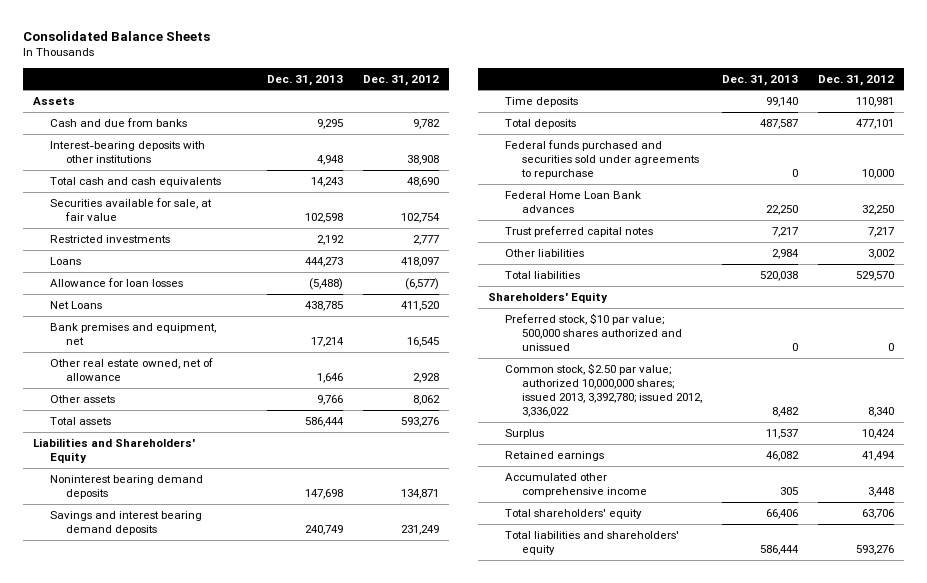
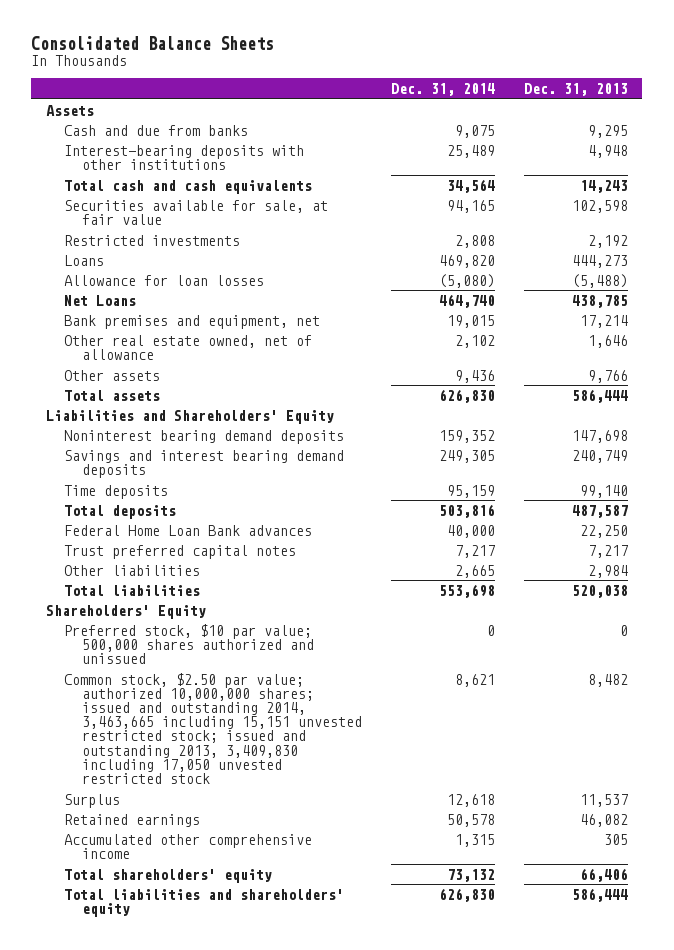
[363,74,440,86] Dec. 31, 2012 -> none
none -> [390,83,495,97] Dec. 31, 2014
[504,139,699,180] Federal funds purchased and securities sold under agreements to repurchase -> none
[504,362,702,418] Common stock, $2.50 par value; authorized 10,000,000 shares; issued 2013, 3,392,780; issued 2012, 3,336,022 -> [63,672,362,784] Common stock, $2.50 par value; authorized 10,000,000 shares; issued and outstanding 2014, 3,463,665 including 15,151 unvested restricted stock; issued and outstanding 2013, 3,409,830 including 17,050 unvested restricted stock

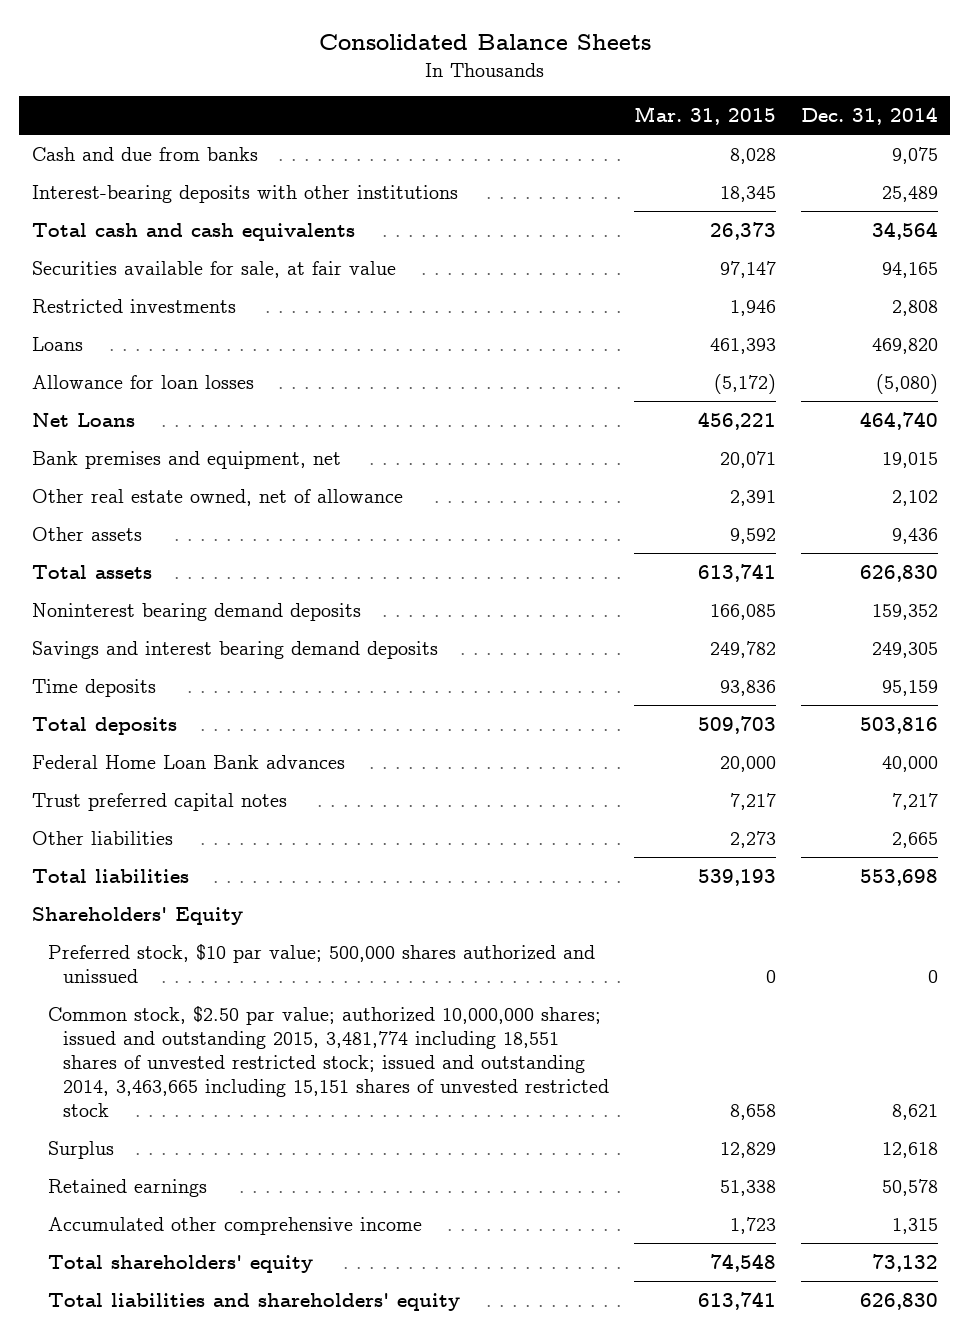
[523,83,628,97] Dec. 31, 2013 -> none
none -> [634,106,777,126] Mar. 31, 2015
[45,104,94,116] Assets -> none
[45,409,334,424] Liabilities and Shareholders' Equity -> none
[63,672,362,784] Common stock, $2.50 par value; authorized 10,000,000 shares; issued and outstanding 2014, 3,463,665 including 15,151 unvested restricted stock; issued and outstanding 2013, 3,409,830 including 17,050 unvested restricted stock -> [47,1005,610,1118] Common stock, $2.50 par value; authorized 10,000,000 shares; issued and outstanding 2015, 3,481,774 including 18,551 shares of unvested restricted stock; issued and outstanding 2014, 3,463,665 including 15,151 shares of unvested restricted stock

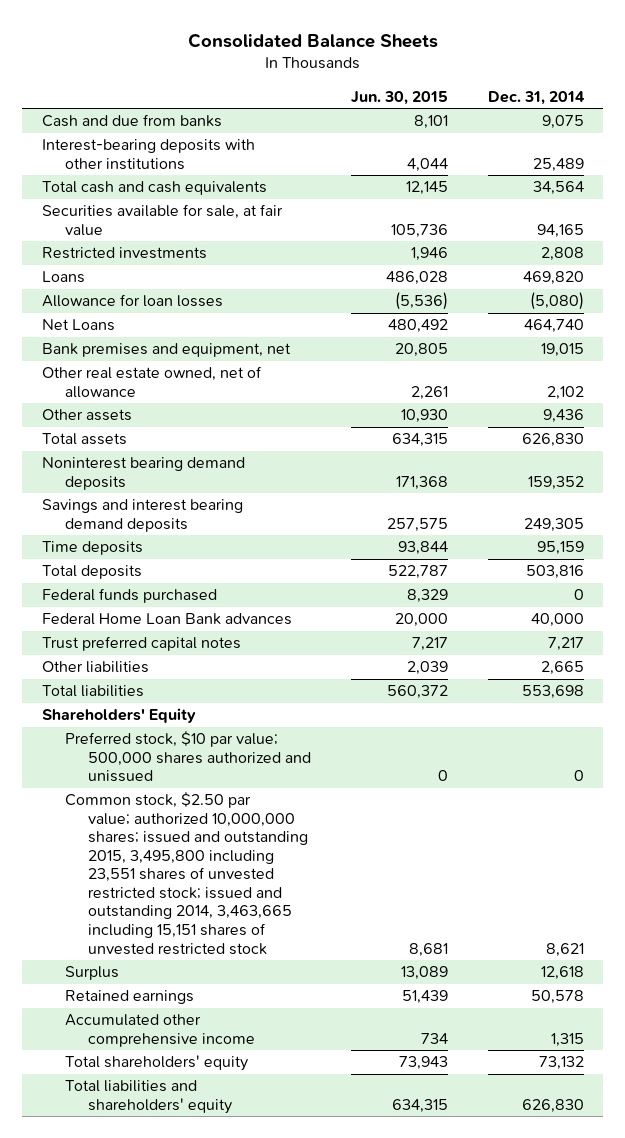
[634,106,777,126] Mar. 31, 2015 -> none
none -> [350,90,448,105] Jun. 30, 2015
none -> [41,588,217,604] Federal funds purchased
[47,1005,610,1118] Common stock, $2.50 par value; authorized 10,000,000 shares; issued and outstanding 2015, 3,481,774 including 18,551 shares of unvested restricted stock; issued and outstanding 2014, 3,463,665 including 15,151 shares of unvested restricted stock -> [64,792,309,955] Common stock, $2.50 par value; authorized 10,000,000 shares; issued and outstanding 2015, 3,495,800 including 23,551 shares of unvested restricted stock; issued and outstanding 2014, 3,463,665 including 15,151 shares of unvested restricted stock

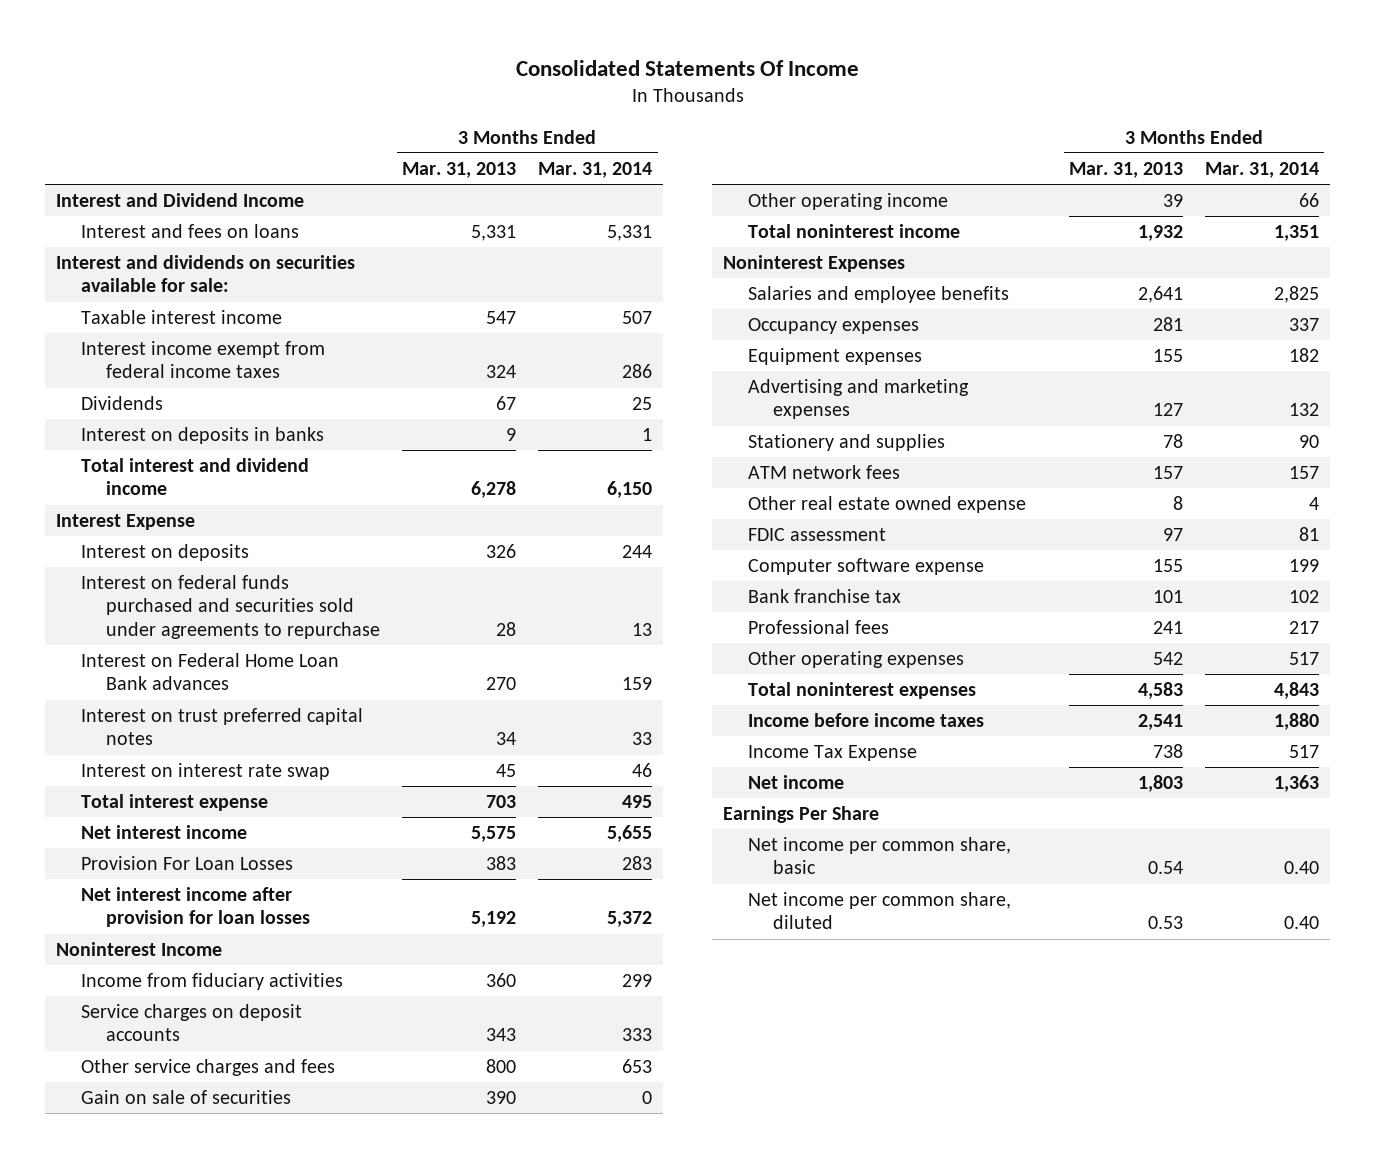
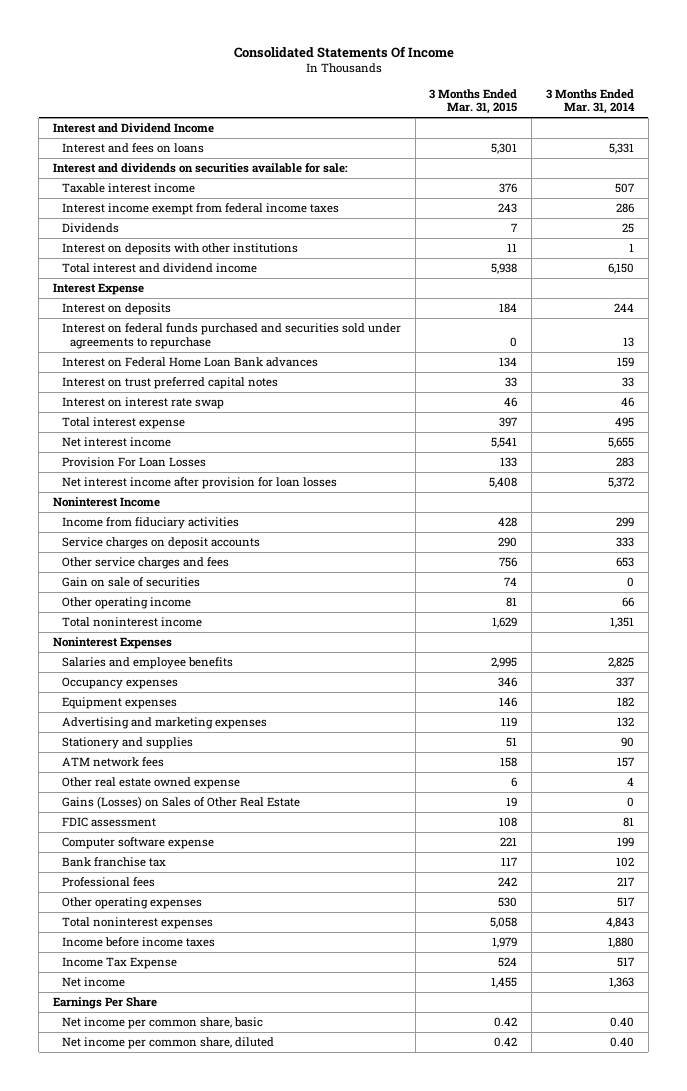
[402,161,517,178] Mar. 31, 2013 -> none
none -> [429,88,518,115] 3 Months Ended Mar. 31, 2015
[81,426,325,444] Interest on deposits in banks -> [61,243,298,256] Interest on deposits with other institutions
none -> [61,796,300,810] Gains (Losses) on Sales of Other Real Estate

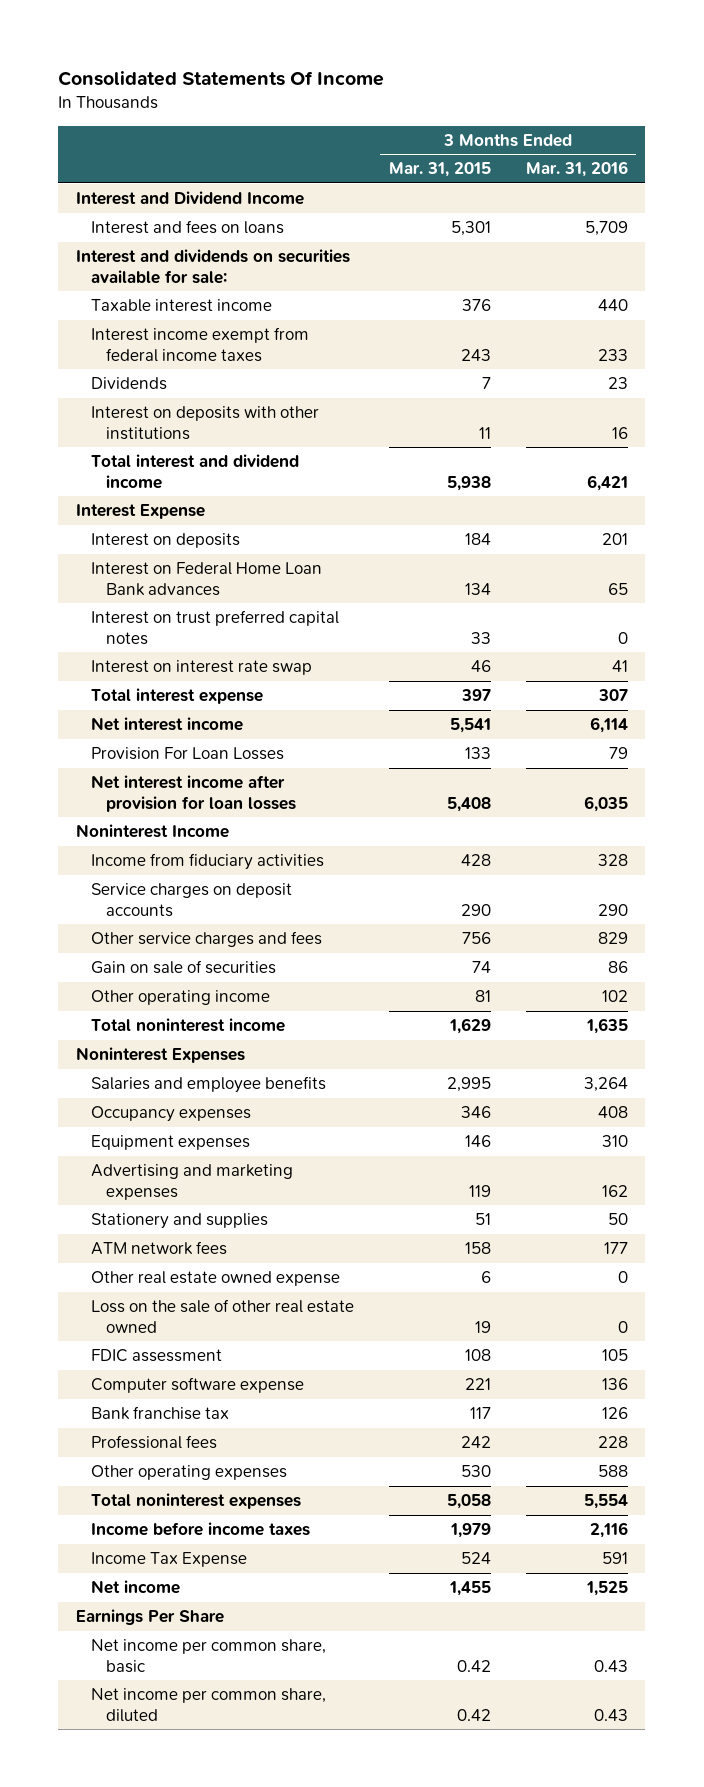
[546,88,636,115] 3 Months Ended Mar. 31, 2014 -> none
none -> [525,161,628,178] Mar. 31, 2016
[61,323,401,349] Interest on federal funds purchased and securities sold under agreements to repurchase -> none
[61,796,300,810] Gains (Losses) on Sales of Other Real Estate -> [90,1299,354,1333] Loss on the sale of other real estate owned

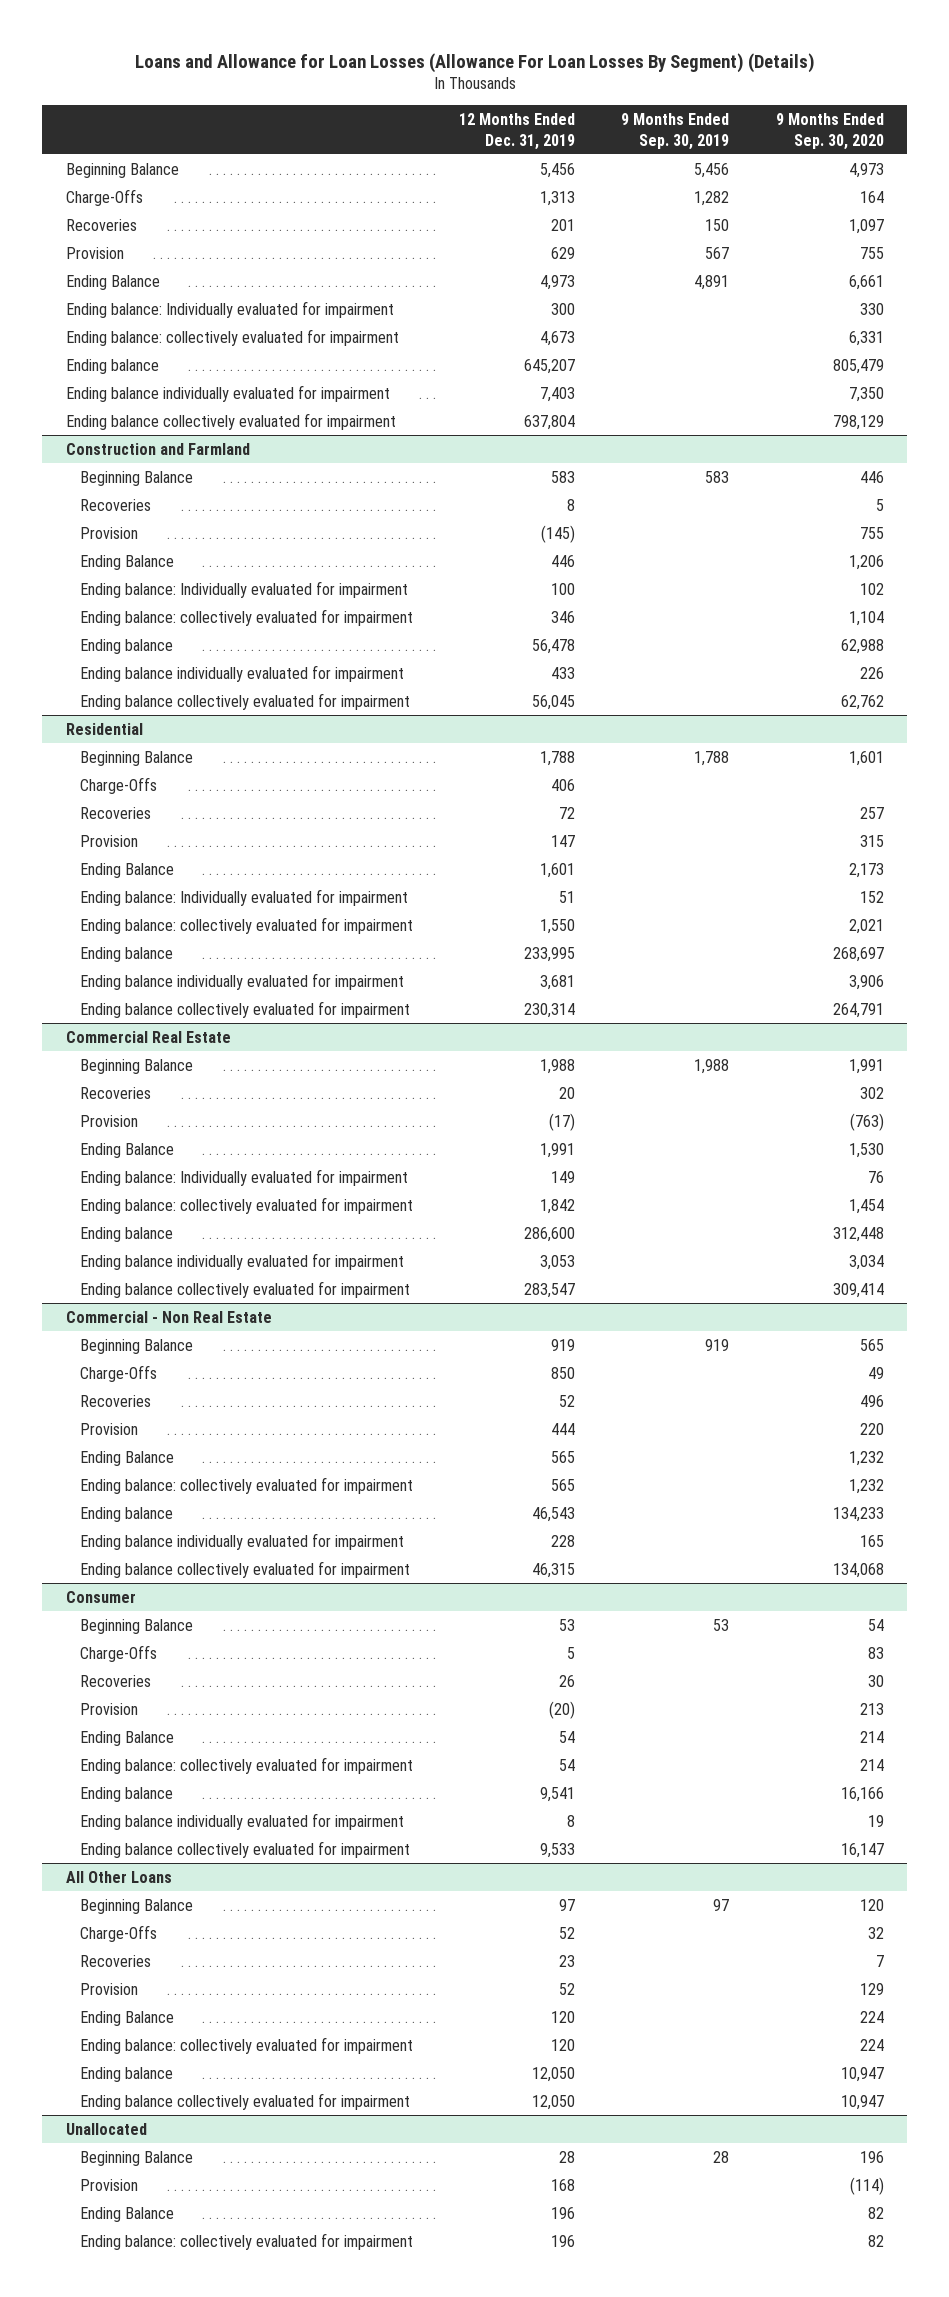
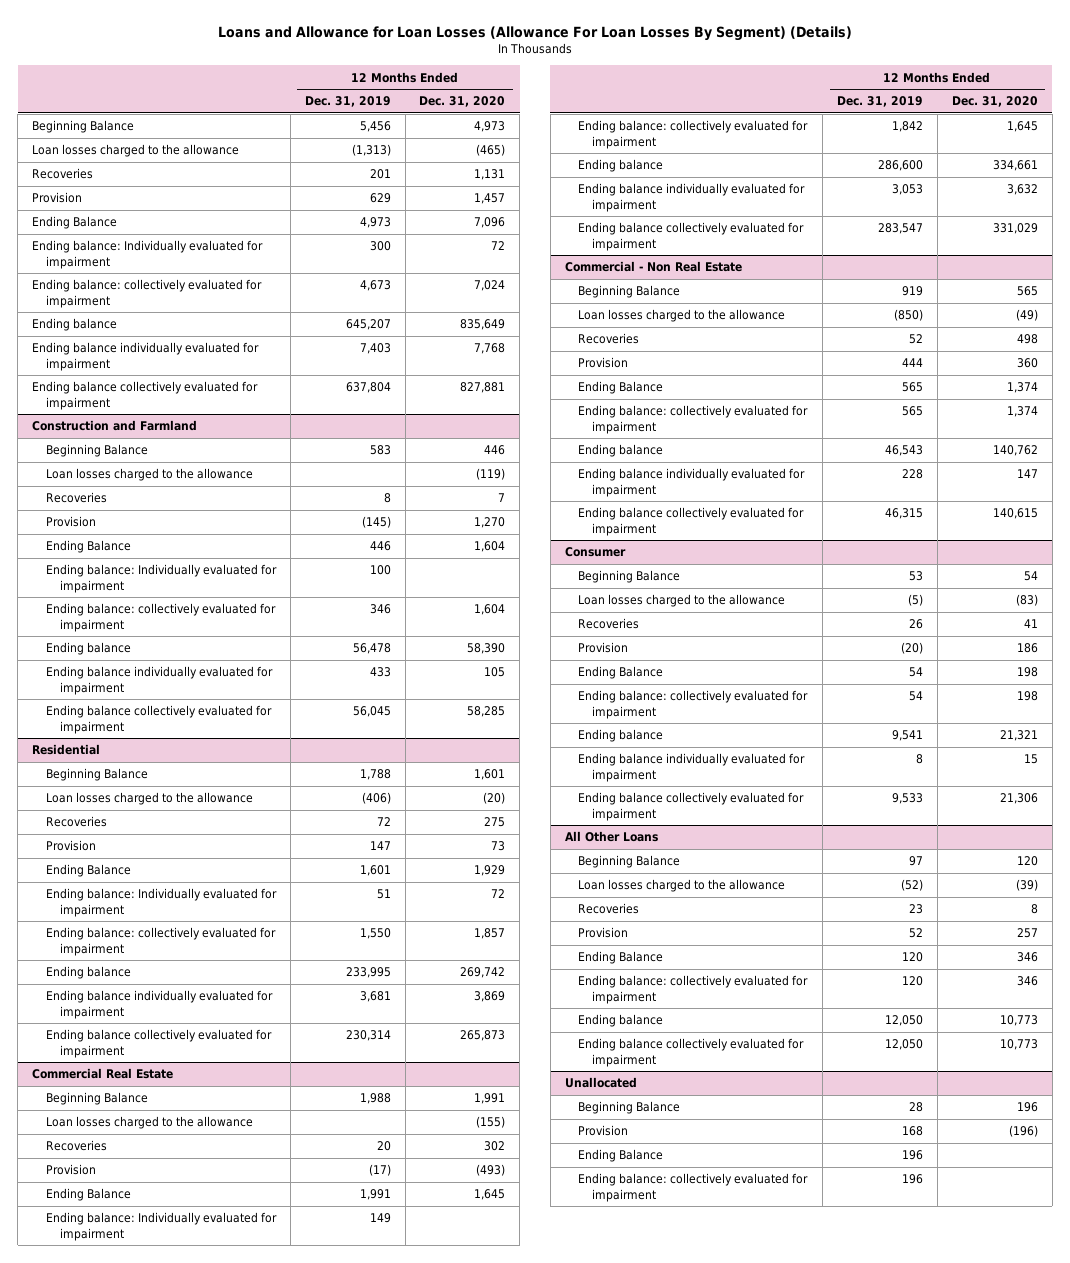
[621,113,730,150] 9 Months Ended Sep. 30, 2019 -> none
[775,113,884,150] 9 Months Ended Sep. 30, 2020 -> none
none -> [419,96,506,108] Dec. 31, 2020
[65,188,143,206] Charge-Offs -> none
none -> [32,144,240,158] Loan losses charged to the allowance
none -> [45,468,253,482] Loan losses charged to the allowance
[80,776,158,794] Charge-Offs -> none
none -> [45,792,253,806] Loan losses charged to the allowance
none -> [45,1116,253,1130] Loan losses charged to the allowance
[80,1364,158,1382] Charge-Offs -> none
none -> [578,309,786,323] Loan losses charged to the allowance
[80,1644,158,1662] Charge-Offs -> none
none -> [578,594,786,608] Loan losses charged to the allowance
[80,1924,158,1942] Charge-Offs -> none
none -> [578,879,786,893] Loan losses charged to the allowance

